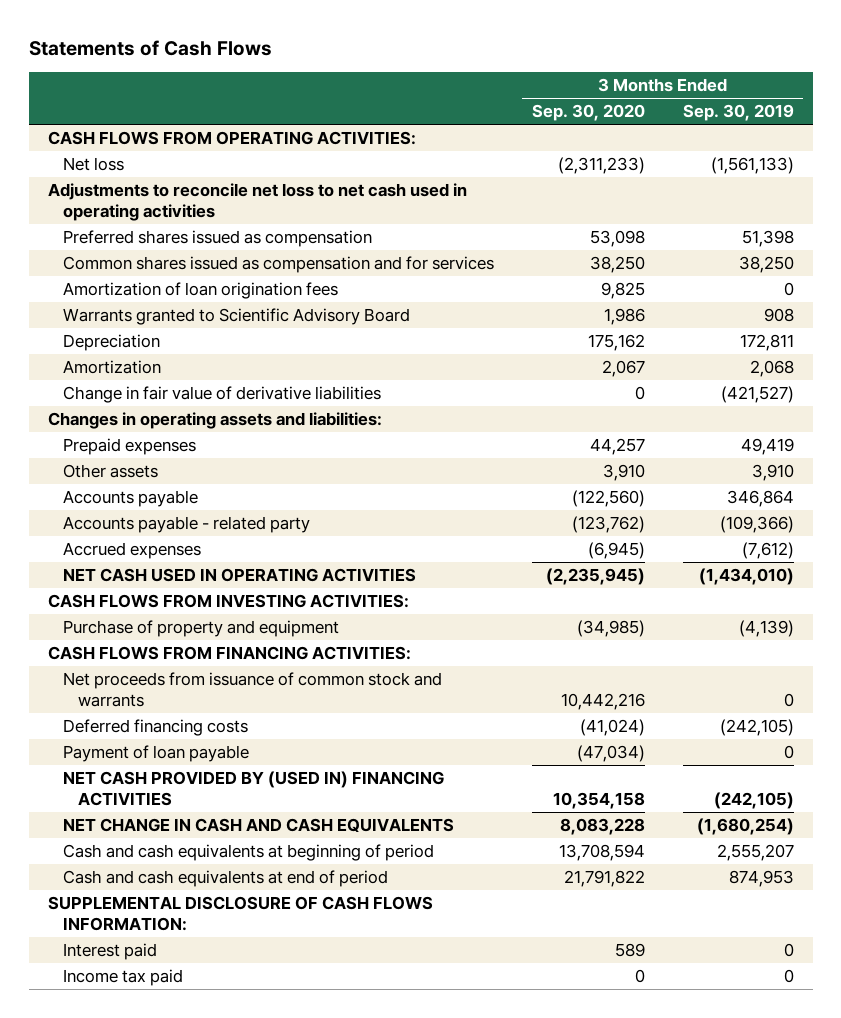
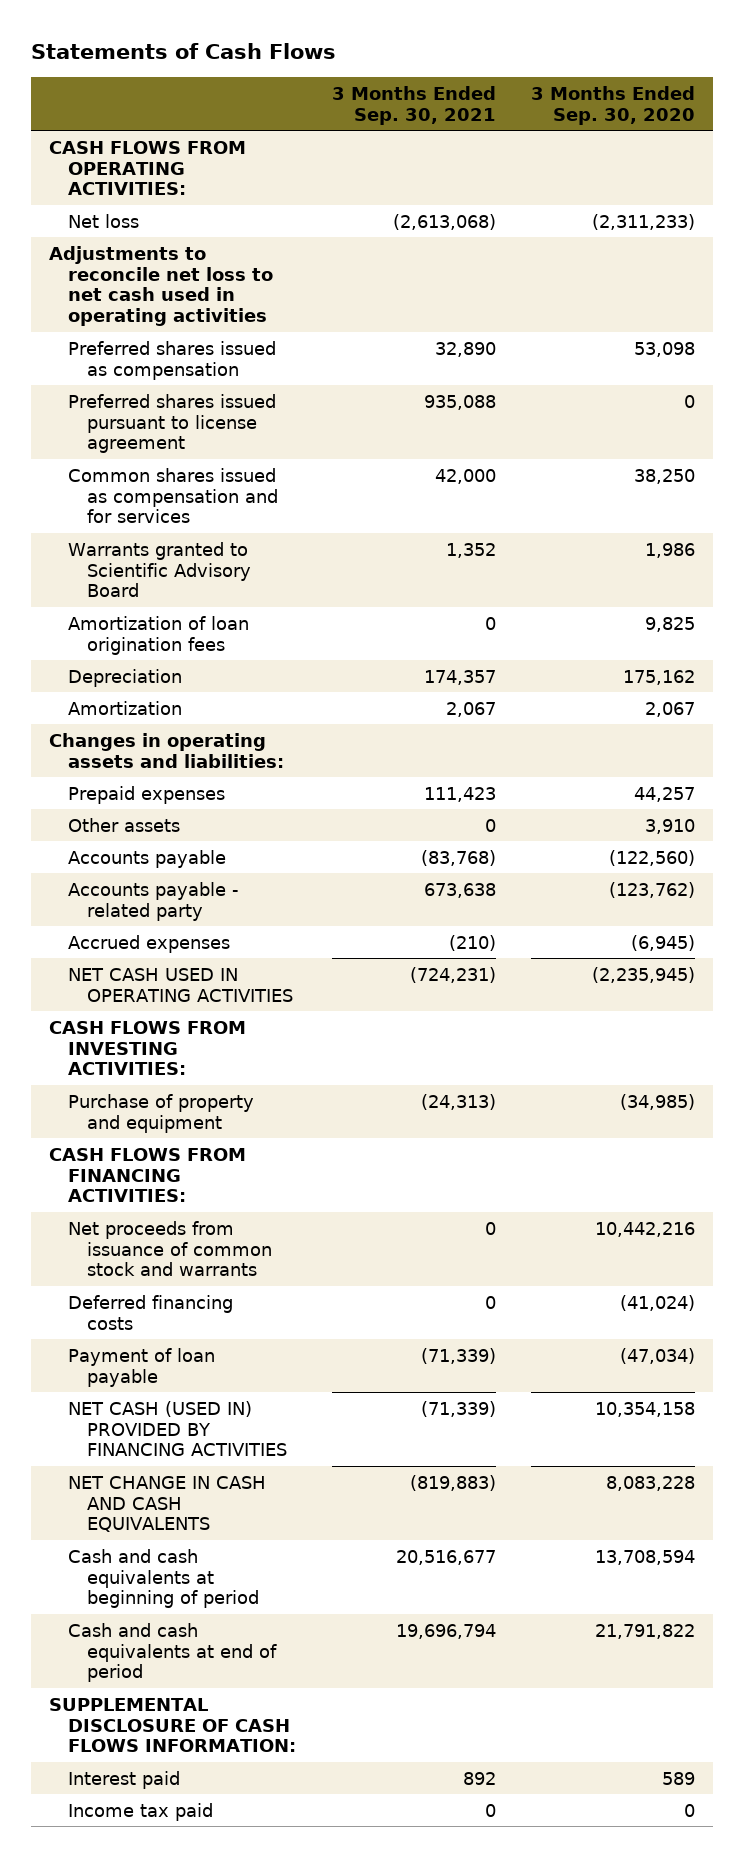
[682,104,794,122] Sep. 30, 2019 -> none
none -> [331,85,496,125] 3 Months Ended Sep. 30, 2021
none -> [68,393,277,454] Preferred shares issued pursuant to license agreement
[62,282,338,300] Amortization of loan origination fees -> [68,615,250,655] Amortization of loan origination fees
[62,386,381,404] Change in fair value of derivative liabilities -> none
[62,771,444,807] NET CASH PROVIDED BY (USED IN) FINANCING ACTIVITIES -> [68,1400,288,1457] NET CASH (USED IN) PROVIDED BY FINANCING ACTIVITIES

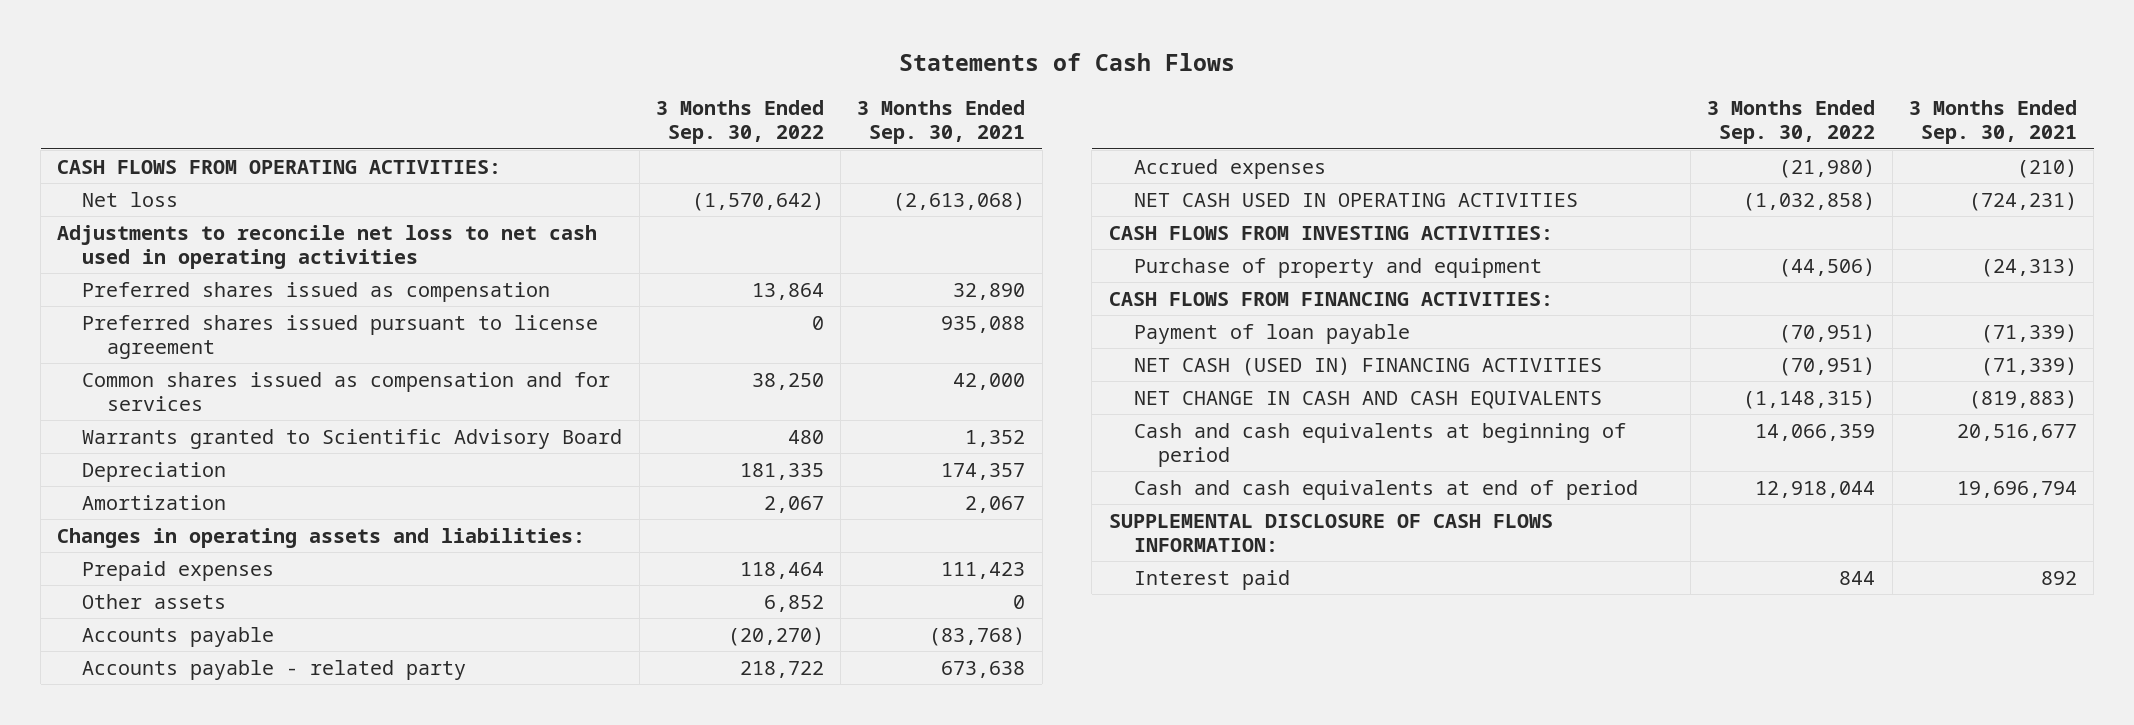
[530,85,695,125] 3 Months Ended Sep. 30, 2020 -> none
none -> [655,100,824,145] 3 Months Ended Sep. 30, 2022
[68,615,250,655] Amortization of loan origination fees -> none
[68,1220,273,1277] Net proceeds from issuance of common stock and warrants -> none
[68,1294,234,1330] Deferred financing costs -> none
[68,1400,288,1457] NET CASH (USED IN) PROVIDED BY FINANCING ACTIVITIES -> [1133,356,1602,376] NET CASH (USED IN) FINANCING ACTIVITIES
[68,1802,214,1821] Income tax paid -> none

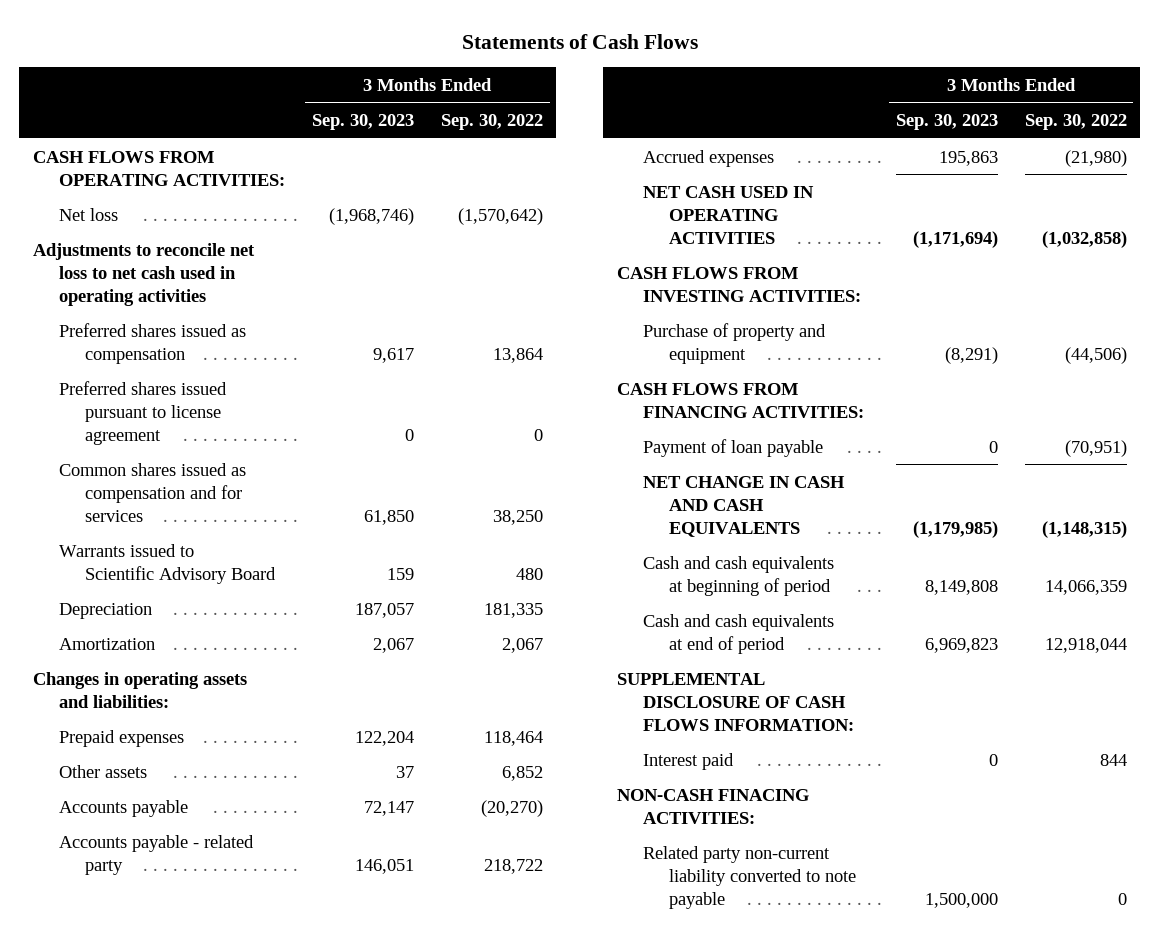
[857,100,1026,145] 3 Months Ended Sep. 30, 2021 -> none
none -> [311,114,414,131] Sep. 30, 2023
[82,428,623,449] Warrants granted to Scientific Advisory Board -> [58,543,276,584] Warrants issued to Scientific Advisory Board
[1133,356,1602,376] NET CASH (USED IN) FINANCING ACTIVITIES -> none
none -> [616,788,809,824] NON-CASH FINACING ACTIVITIES:
none -> [642,845,856,909] Related party non-current liability converted to note payable

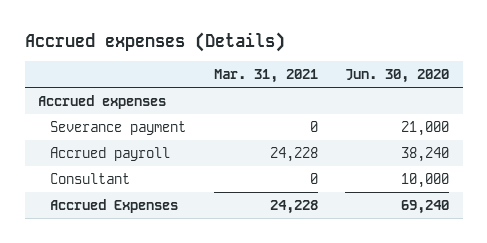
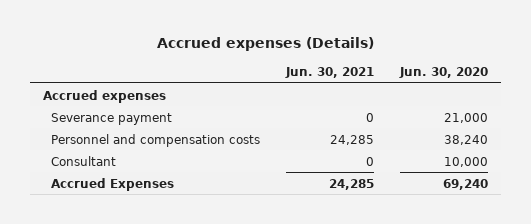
[213,68,318,83] Mar. 31, 2021 -> none
none -> [285,66,375,78] Jun. 30, 2021
[50,147,171,162] Accrued payroll -> [51,133,261,147] Personnel and compensation costs

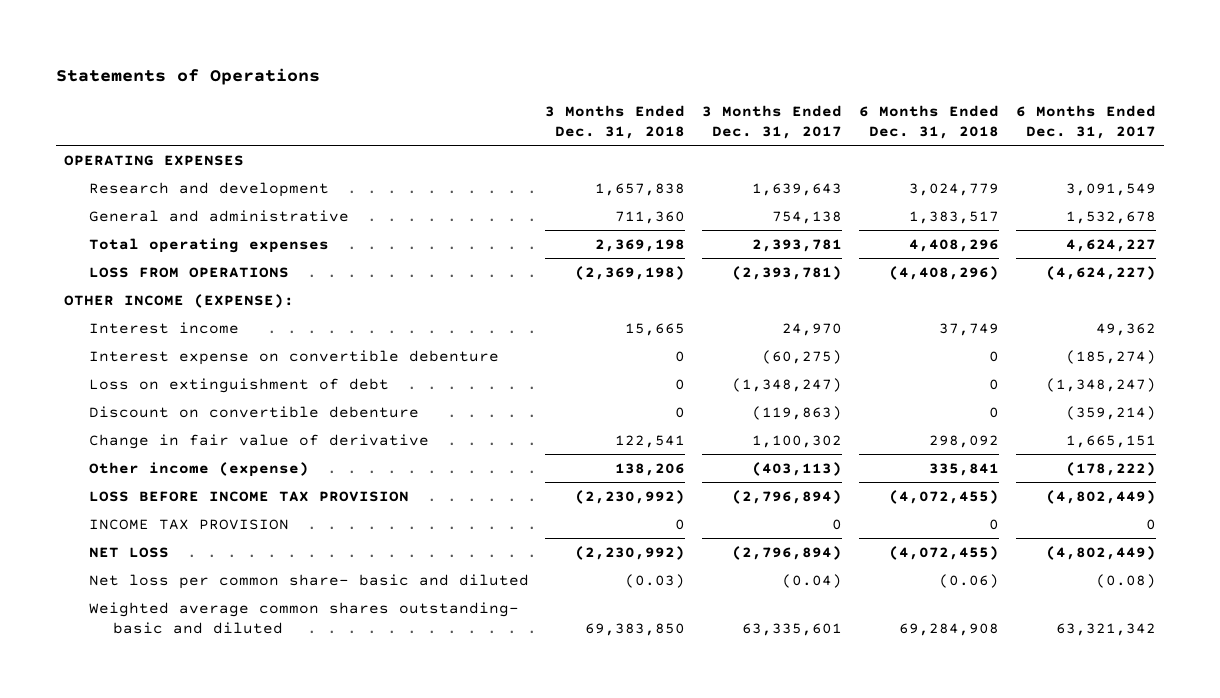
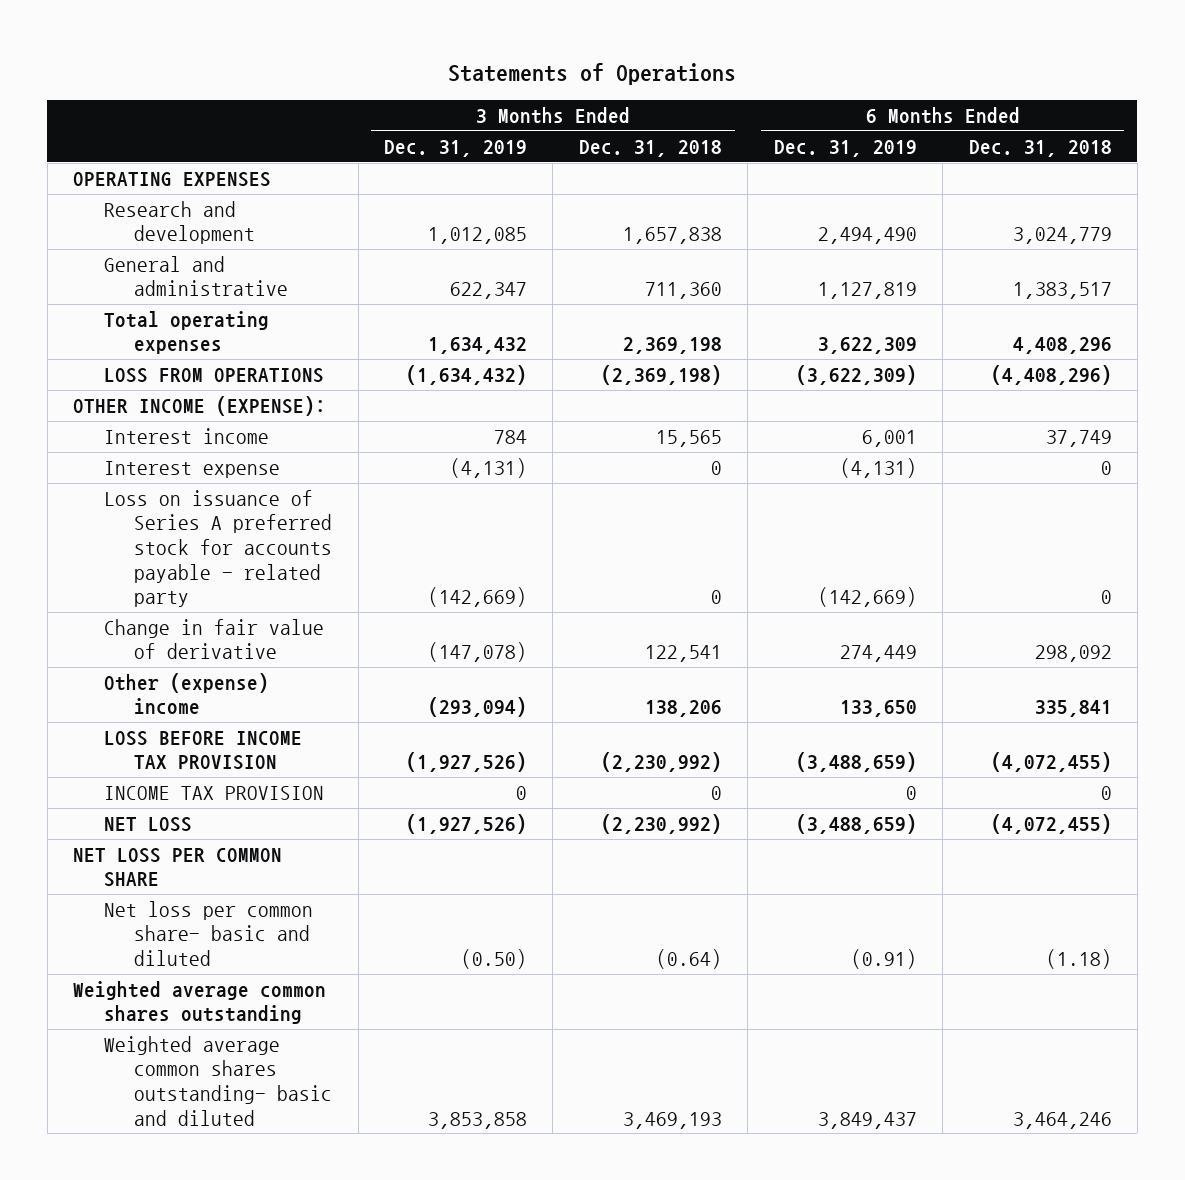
[702,104,843,139] 3 Months Ended Dec. 31, 2017 -> none
[1015,104,1156,139] 6 Months Ended Dec. 31, 2017 -> none
none -> [384,139,528,157] Dec. 31, 2019
none -> [773,139,917,157] Dec. 31, 2019
[88,349,499,365] Interest expense on convertible debenture -> none
[88,377,389,393] Loss on extinguishment of debt -> none
[88,405,419,418] Discount on convertible debenture -> none
[625,322,686,336] 15,665 -> [655,429,722,447] 15,565
none -> [103,460,280,478] Interest expense
none -> [103,489,333,608] Loss on issuance of Series A preferred stock for accounts payable - related party
[88,461,309,477] Other income (expense) -> [103,672,269,716] Other (expense) income
none -> [73,847,283,888] NET LOSS PER COMMON SHARE
[625,573,686,588] (0.03) -> [655,949,722,970] (0.64)
[939,573,1000,588] (0.06) -> [1045,949,1112,970] (1.18)
none -> [73,980,327,1025] Weighted average common shares outstanding
[585,622,686,636] 69,383,850 -> [622,1111,722,1129] 3,469,193
[899,622,1000,636] 69,284,908 -> [1012,1111,1112,1129] 3,464,246

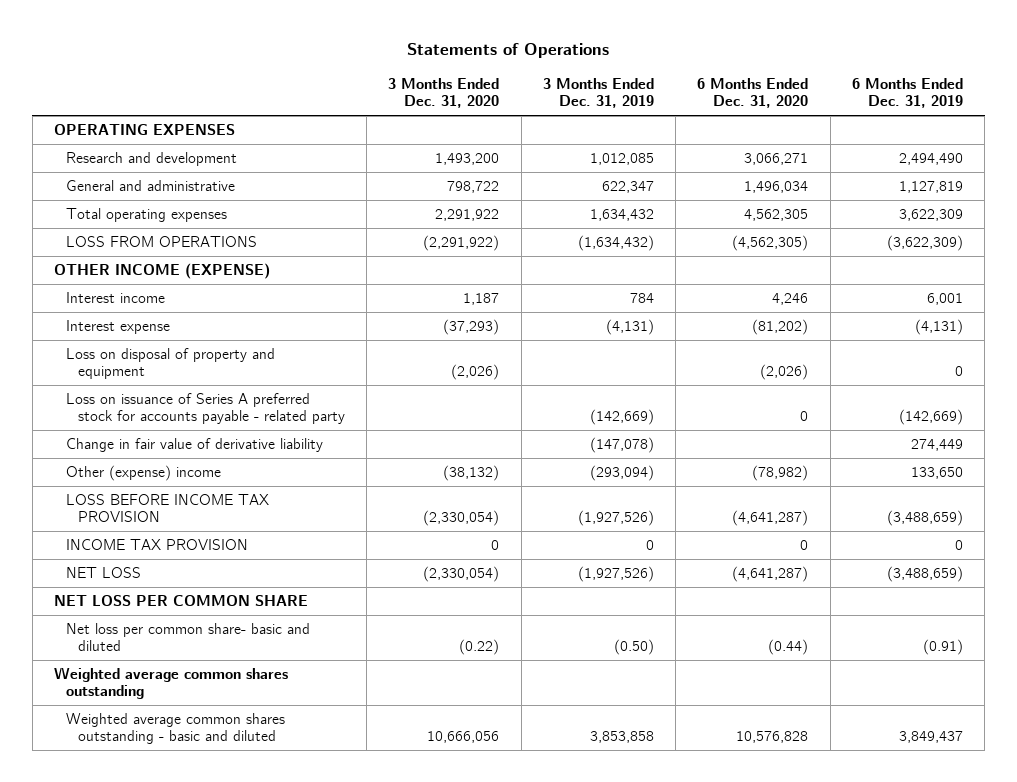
[578,139,722,157] Dec. 31, 2018 -> none
[968,139,1112,157] Dec. 31, 2018 -> none
none -> [388,78,500,109] 3 Months Ended Dec. 31, 2020
none -> [697,78,809,109] 6 Months Ended Dec. 31, 2020
[73,395,327,416] OTHER INCOME (EXPENSE): -> [54,263,271,280] OTHER INCOME (EXPENSE)
none -> [65,348,275,380] Loss on disposal of property and equipment
[103,618,324,660] Change in fair value of derivative -> [65,438,323,453] Change in fair value of derivative liability
[103,1035,333,1126] Weighted average common shares outstanding- basic and diluted -> [65,713,285,745] Weighted average common shares outstanding - basic and diluted

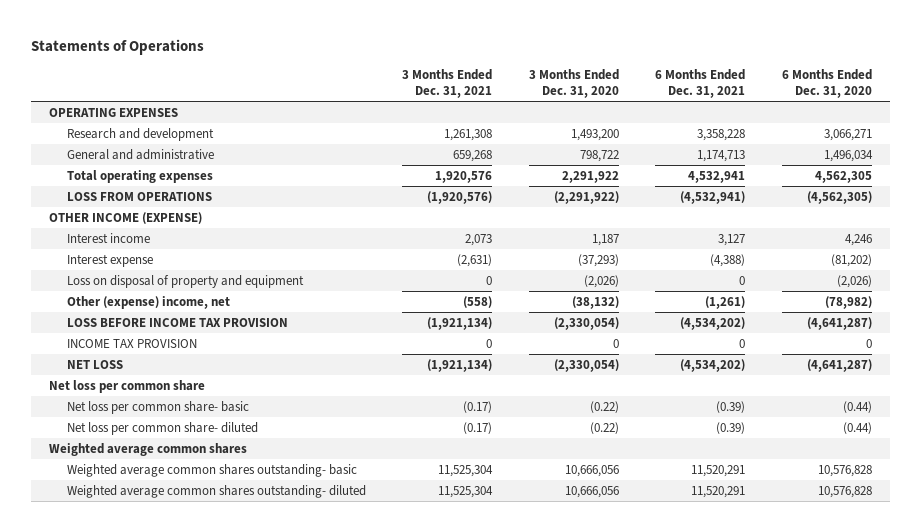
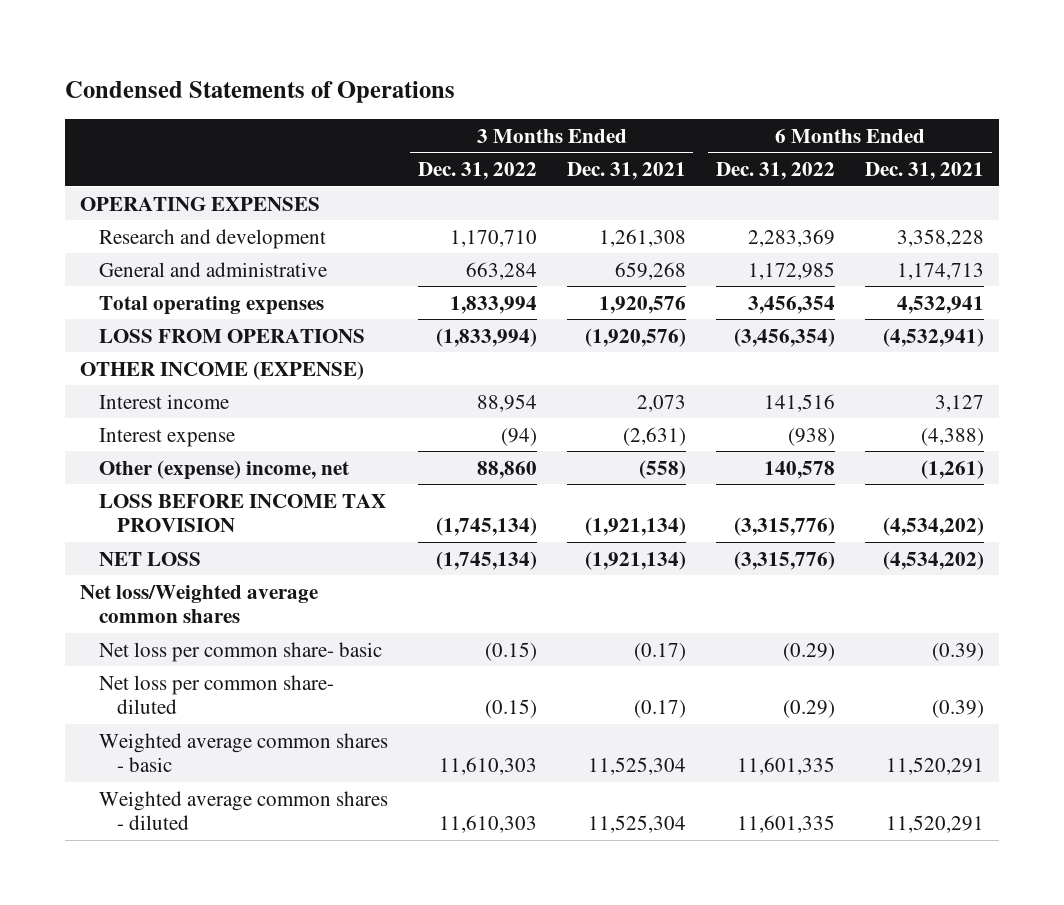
[30,39,204,56] Statements of Operations -> [65,80,456,103] Condensed Statements of Operations
[528,68,619,99] 3 Months Ended Dec. 31, 2020 -> none
[781,68,872,99] 6 Months Ended Dec. 31, 2020 -> none
none -> [417,162,537,181] Dec. 31, 2022
none -> [715,162,835,181] Dec. 31, 2022
[66,274,304,288] Loss on disposal of property and equipment -> none
[66,338,197,348] INCOME TAX PROVISION -> none
[48,379,205,393] Net loss per common share -> [80,584,319,624] Net loss/Weighted average common shares
[48,442,247,456] Weighted average common shares -> none
[66,463,357,477] Weighted average common shares outstanding- basic -> [98,732,388,773] Weighted average common shares - basic
[66,484,366,498] Weighted average common shares outstanding- diluted -> [98,790,388,831] Weighted average common shares - diluted

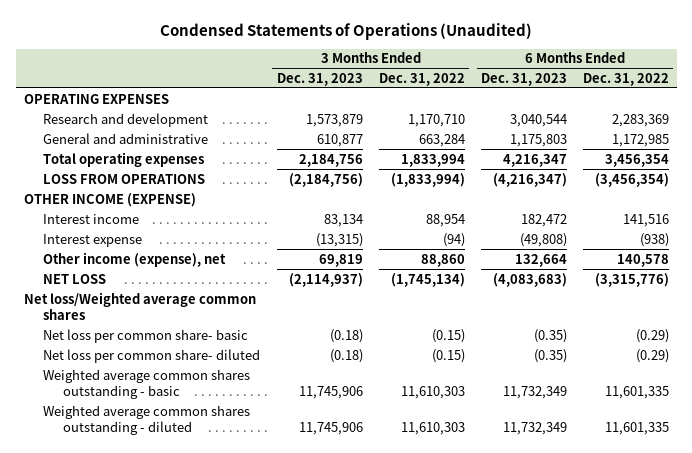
[65,80,456,103] Condensed Statements of Operations -> [160,22,533,40] Condensed Statements of Operations (Unaudited)
[566,162,686,181] Dec. 31, 2021 -> none
[864,162,984,181] Dec. 31, 2021 -> none
none -> [276,72,363,86] Dec. 31, 2023
none -> [480,72,567,86] Dec. 31, 2023
[98,493,386,533] LOSS BEFORE INCOME TAX PROVISION -> none
[98,459,349,480] Other (expense) income, net -> [43,251,227,267] Other income (expense), net
[98,732,388,773] Weighted average common shares - basic -> [43,368,251,399] Weighted average common shares outstanding - basic
[98,790,388,831] Weighted average common shares - diluted -> [43,404,251,435] Weighted average common shares outstanding - diluted

